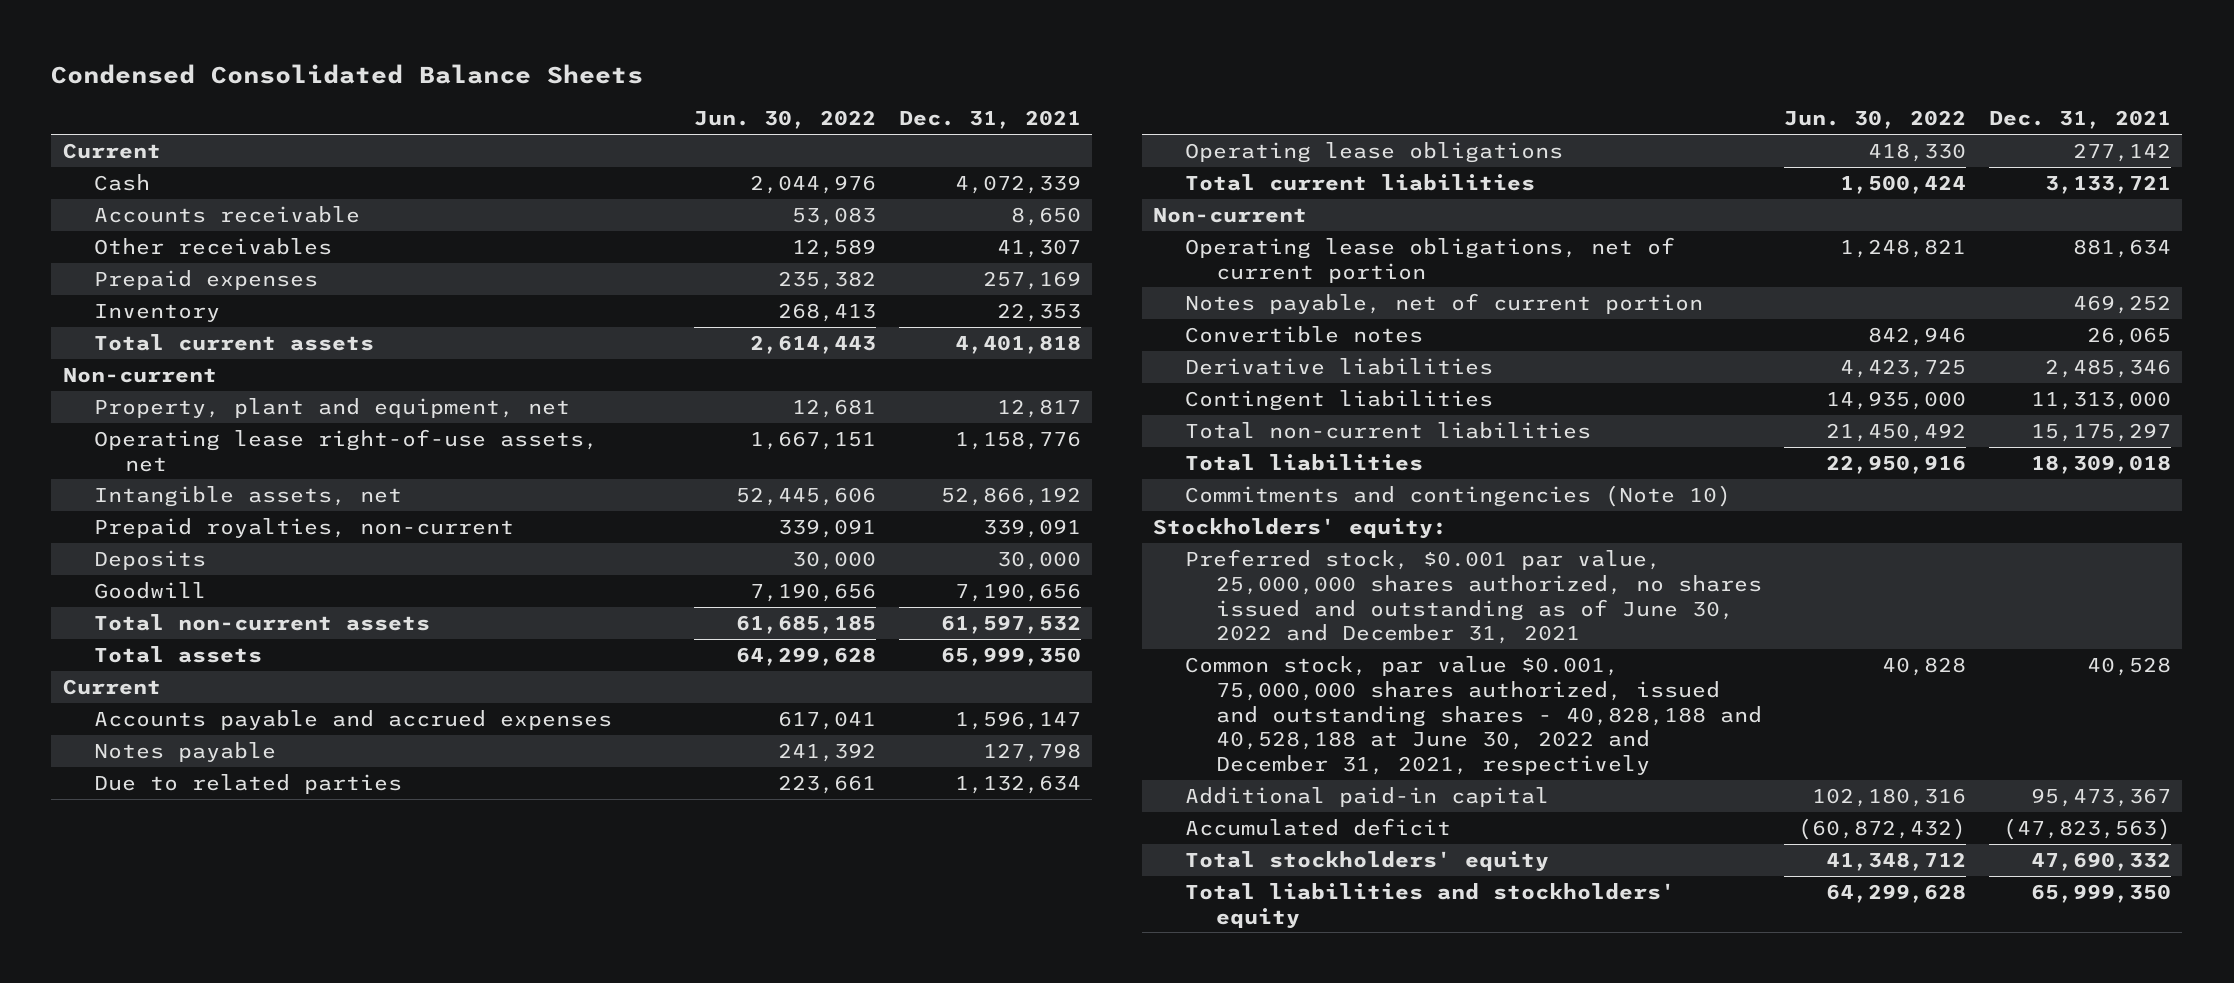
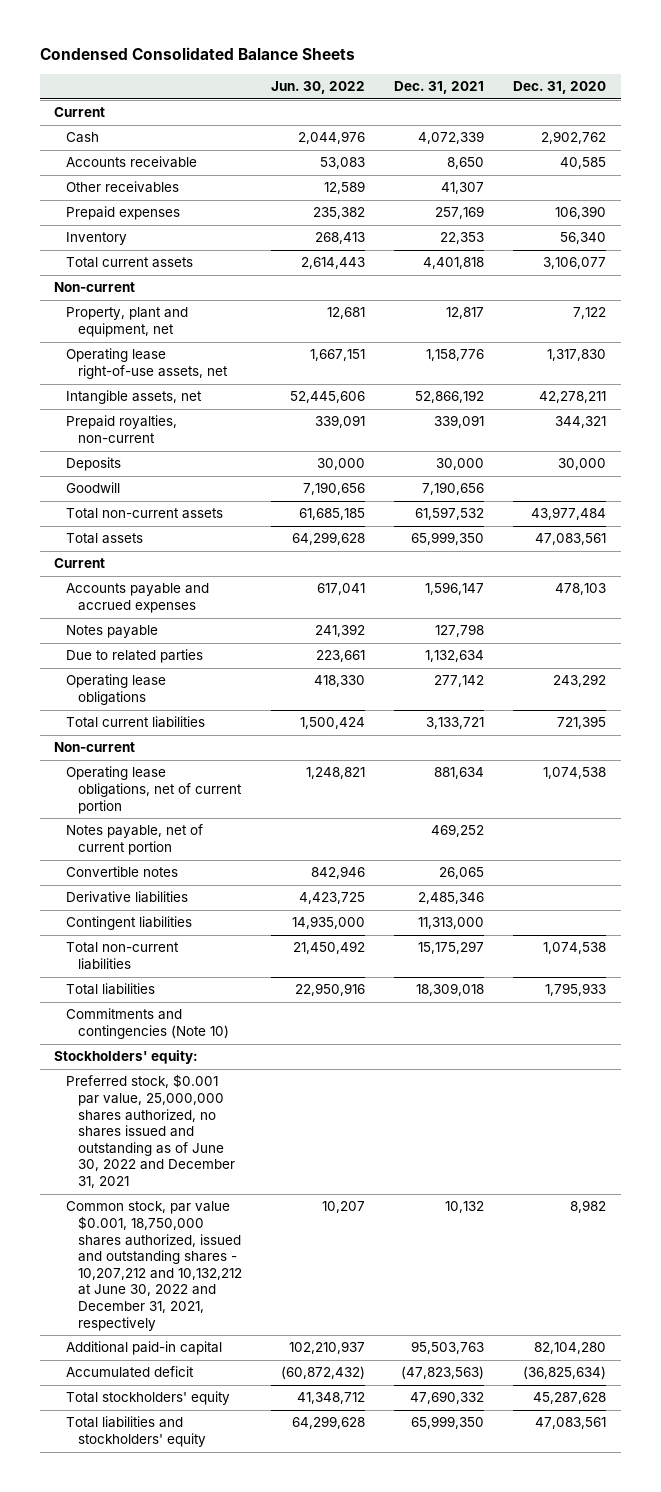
none -> [513,81,607,95] Dec. 31, 2020
[1184,655,1762,776] Common stock, par value $0.001, 75,000,000 shares authorized, issued and outstanding shares - 40,828,188 and 40,528,188 at June 30, 2022 and December 31, 2021, respectively -> [66,1201,243,1331] Common stock, par value $0.001, 18,750,000 shares authorized, issued and outstanding shares - 10,207,212 and 10,132,212 at June 30, 2022 and December 31, 2021, respectively
[1882,656,1967,676] 40,828 -> [322,1201,366,1214] 10,207
[2087,656,2172,676] 40,528 -> [445,1201,485,1214] 10,132
[1812,787,1967,807] 102,180,316 -> [289,1341,366,1355] 102,210,937
[2031,787,2172,807] 95,473,367 -> [411,1341,485,1355] 95,503,763

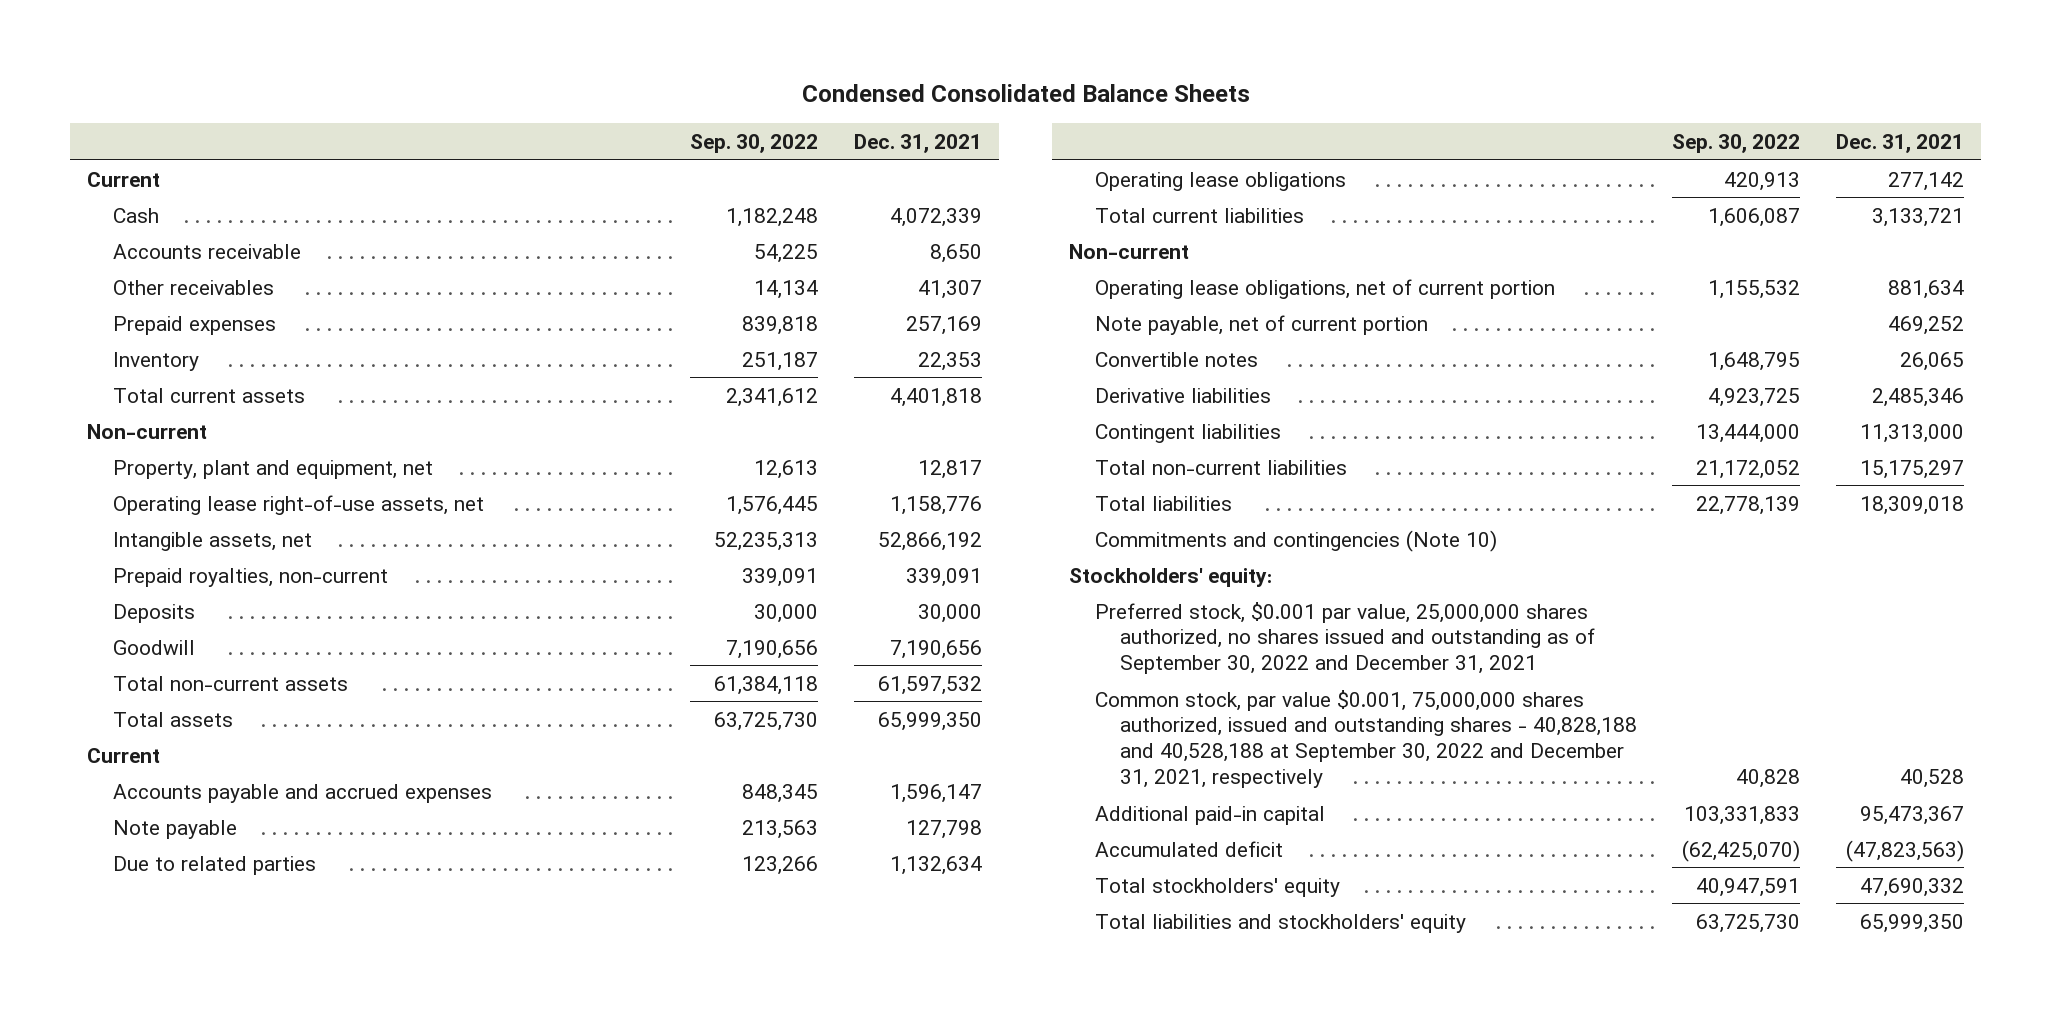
[271,81,366,95] Jun. 30, 2022 -> none
[513,81,607,95] Dec. 31, 2020 -> none
none -> [690,133,819,153] Sep. 30, 2022
[66,625,159,639] Notes payable -> [112,819,237,839] Note payable
[66,824,204,855] Notes payable, net of current portion -> [1094,314,1428,335] Note payable, net of current portion
[66,1074,236,1189] Preferred stock, $0.001 par value, 25,000,000 shares authorized, no shares issued and outstanding as of June 30, 2022 and December 31, 2021 -> [1094,601,1596,675] Preferred stock, $0.001 par value, 25,000,000 shares authorized, no shares issued and outstanding as of September 30, 2022 and December 31, 2021
[66,1201,243,1331] Common stock, par value $0.001, 18,750,000 shares authorized, issued and outstanding shares - 10,207,212 and 10,132,212 at June 30, 2022 and December 31, 2021, respectively -> [1094,689,1638,788] Common stock, par value $0.001, 75,000,000 shares authorized, issued and outstanding shares - 40,828,188 and 40,528,188 at September 30, 2022 and December 31, 2021, respectively
[445,1201,485,1214] 10,132 -> [1899,768,1964,788] 40,528
[411,1341,485,1355] 95,503,763 -> [1859,805,1964,825] 95,473,367

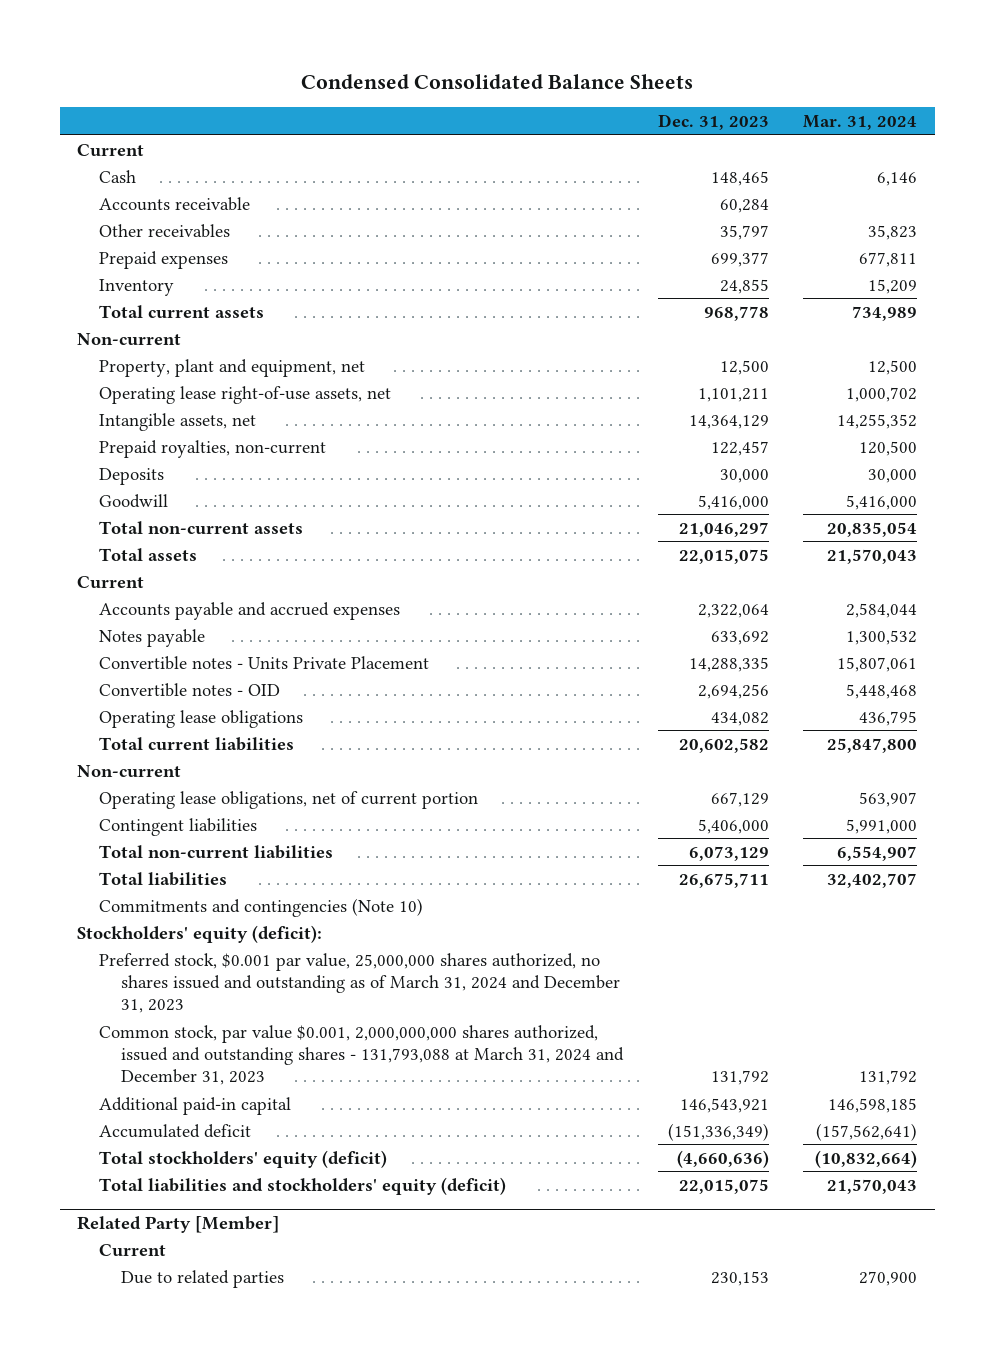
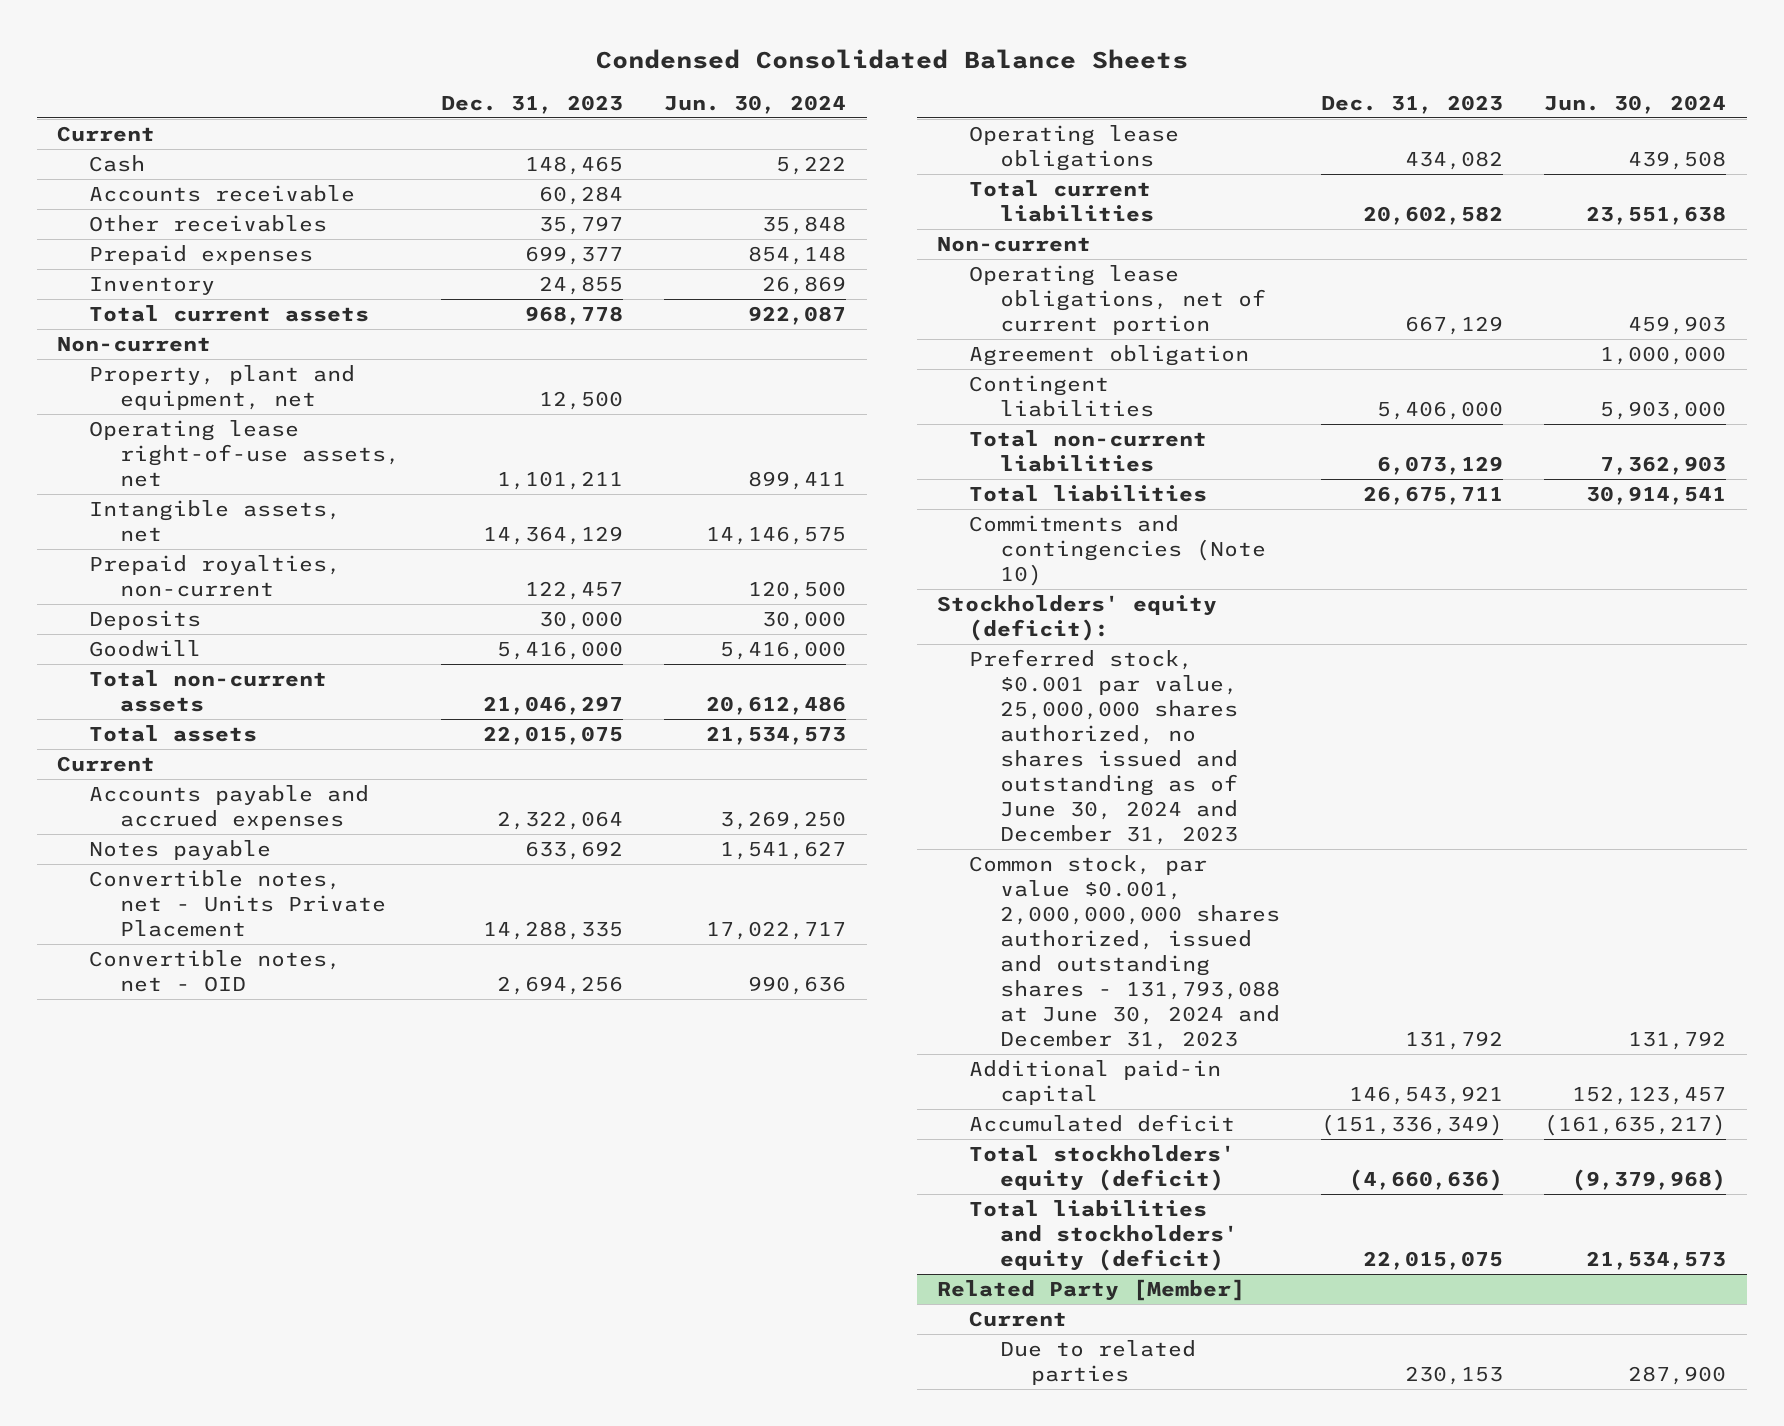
[803,115,918,131] Mar. 31, 2024 -> none
none -> [664,94,847,114] Jun. 30, 2024
[99,655,430,670] Convertible notes - Units Private Placement -> [88,870,387,938] Convertible notes, net - Units Private Placement
[99,682,281,697] Convertible notes - OID -> [88,950,341,993] Convertible notes, net - OID
none -> [968,345,1249,367] Agreement obligation
[99,952,621,1013] Preferred stock, $0.001 par value, 25,000,000 shares authorized, no shares issued and outstanding as of March 31, 2024 and December 31, 2023 -> [968,649,1238,845] Preferred stock, $0.001 par value, 25,000,000 shares authorized, no shares issued and outstanding as of June 30, 2024 and December 31, 2023
[99,1024,625,1085] Common stock, par value $0.001, 2,000,000,000 shares authorized, issued and outstanding shares - 131,793,088 at March 31, 2024 and December 31, 2023 -> [968,855,1280,1050] Common stock, par value $0.001, 2,000,000,000 shares authorized, issued and outstanding shares - 131,793,088 at June 30, 2024 and December 31, 2023

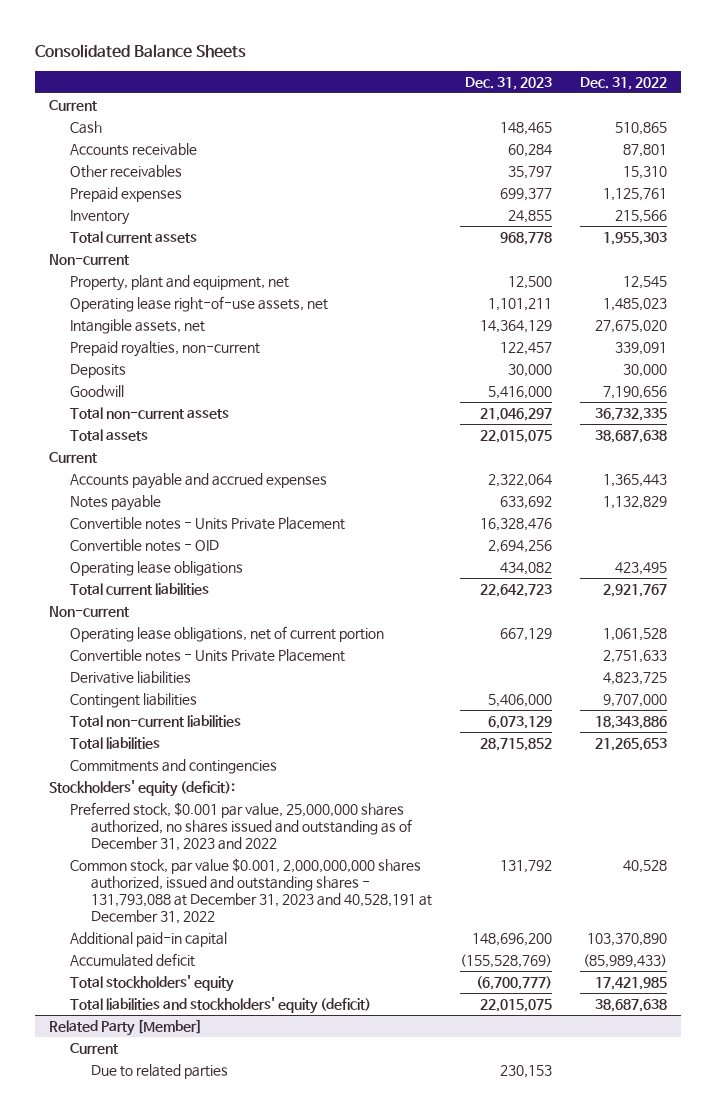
[595,48,1188,69] Condensed Consolidated Balance Sheets -> [34,43,246,58] Consolidated Balance Sheets
[664,94,847,114] Jun. 30, 2024 -> none
none -> [580,76,668,90] Dec. 31, 2022
[88,870,387,938] Convertible notes, net - Units Private Placement -> [70,516,346,530] Convertible notes - Units Private Placement
[483,921,624,941] 14,288,335 -> [480,517,553,531] 16,328,476
[88,950,341,993] Convertible notes, net - OID -> [70,538,220,552] Convertible notes - OID
[1363,206,1504,226] 20,602,582 -> [480,583,553,597] 22,642,723
[968,345,1249,367] Agreement obligation -> none
none -> [70,648,346,662] Convertible notes - Units Private Placement
none -> [70,670,192,684] Derivative liabilities
[1363,486,1504,506] 26,675,711 -> [480,737,553,751] 28,715,852
[968,515,1266,587] Commitments and contingencies (Note 10) -> [70,758,278,774] Commitments and contingencies
[968,649,1238,845] Preferred stock, $0.001 par value, 25,000,000 shares authorized, no shares issued and outstanding as of June 30, 2024 and December 31, 2023 -> [70,801,413,851] Preferred stock, $0.001 par value, 25,000,000 shares authorized, no shares issued and outstanding as of December 31, 2023 and 2022
[968,855,1280,1050] Common stock, par value $0.001, 2,000,000,000 shares authorized, issued and outstanding shares - 131,793,088 at June 30, 2024 and December 31, 2023 -> [70,857,433,924] Common stock, par value $0.001, 2,000,000,000 shares authorized, issued and outstanding shares - 131,793,088 at December 31, 2023 and 40,528,191 at December 31, 2022
[1349,1086,1504,1106] 146,543,921 -> [472,932,553,946] 148,696,200
[1321,1114,1504,1137] (151,336,349) -> [460,953,553,968] (155,528,769)
[968,1145,1235,1192] Total stockholders' equity (deficit) -> [70,974,235,992] Total stockholders' equity
[1349,1169,1504,1192] (4,660,636) -> [476,975,553,990] (6,700,777)

